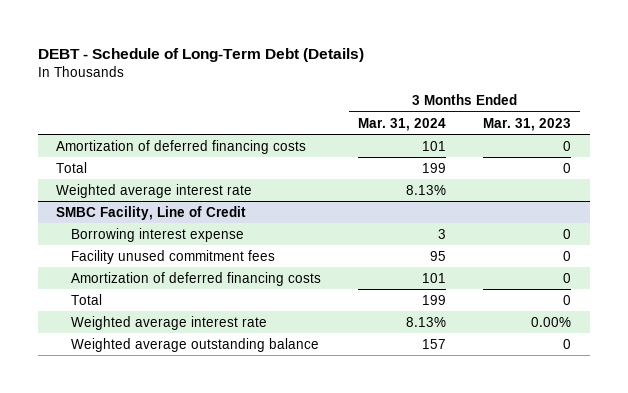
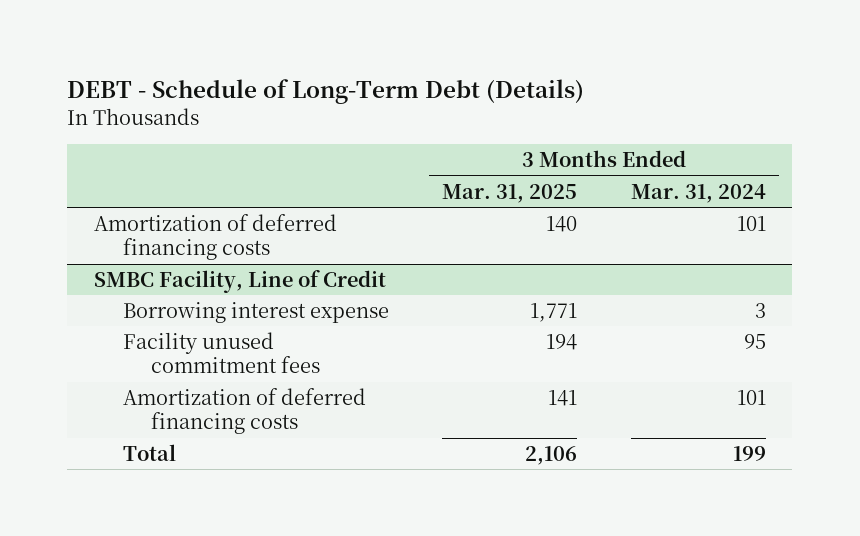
[483,117,572,131] Mar. 31, 2023 -> none
none -> [442,183,578,203] Mar. 31, 2025
[56,161,88,173] Total -> none
[56,183,253,198] Weighted average interest rate -> none
[71,315,268,330] Weighted average interest rate -> none
[71,337,320,352] Weighted average outstanding balance -> none

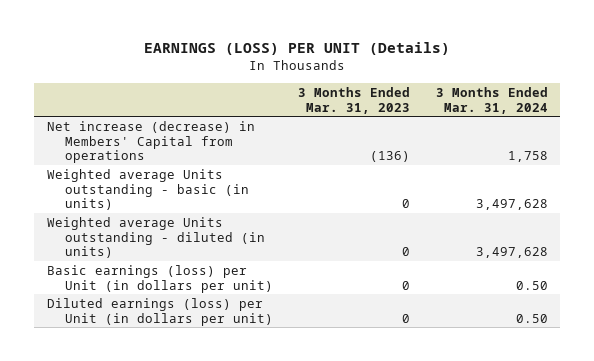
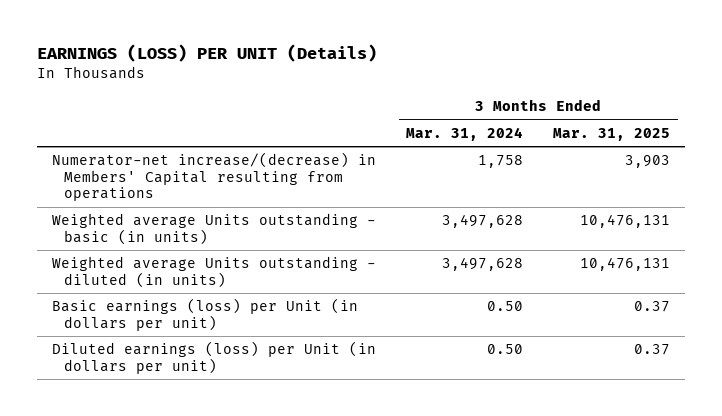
[298,87,411,114] 3 Months Ended Mar. 31, 2023 -> none
none -> [553,127,671,141] Mar. 31, 2025
[46,120,255,164] Net increase (decrease) in Members' Capital from operations -> [52,152,377,202] Numerator-net increase/(decrease) in Members' Capital resulting from operations

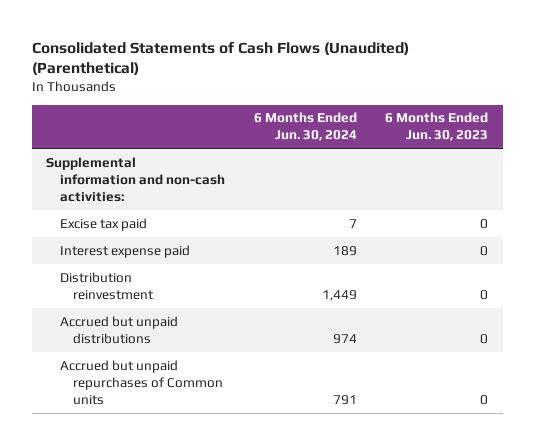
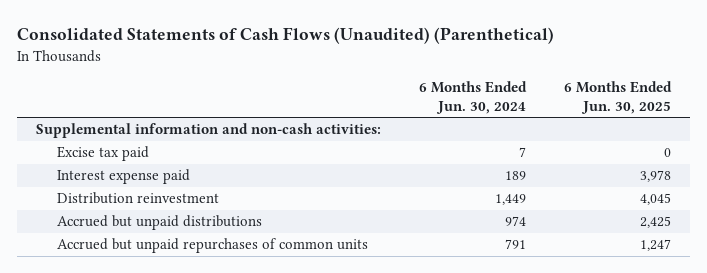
[385,112,489,142] 6 Months Ended Jun. 30, 2023 -> none
none -> [563,80,672,114] 6 Months Ended Jun. 30, 2025
[59,359,224,406] Accrued but unpaid repurchases of Common units -> [57,238,369,254] Accrued but unpaid repurchases of common units

